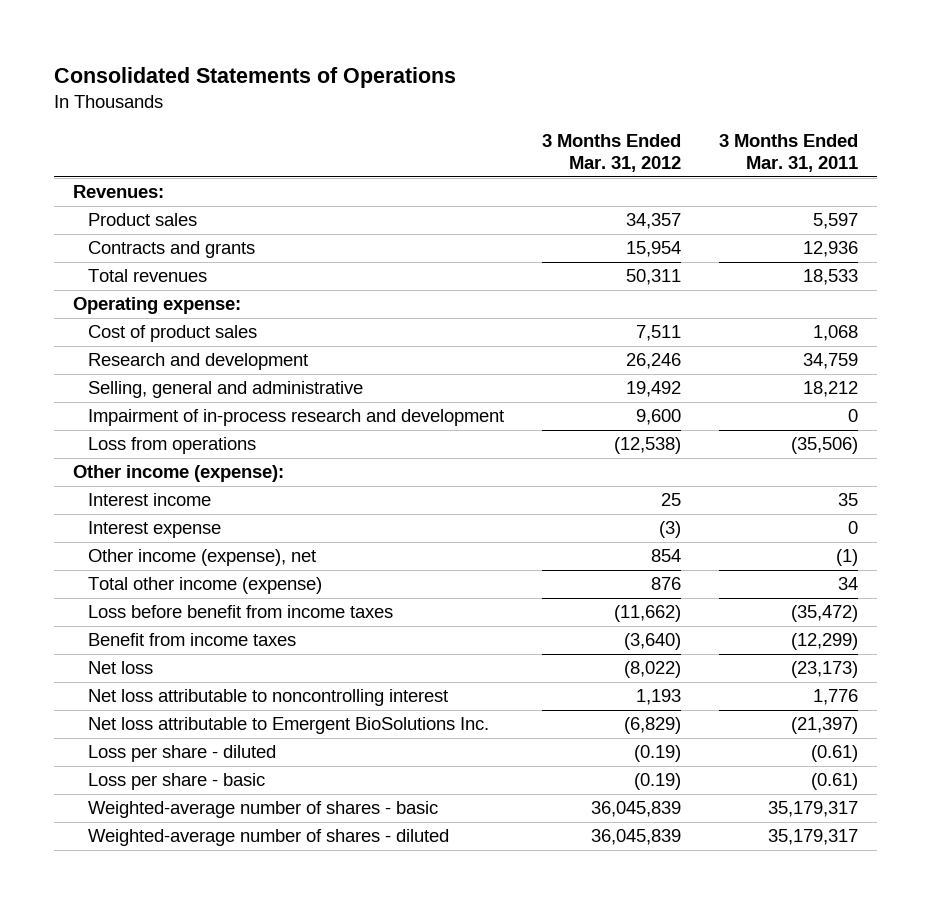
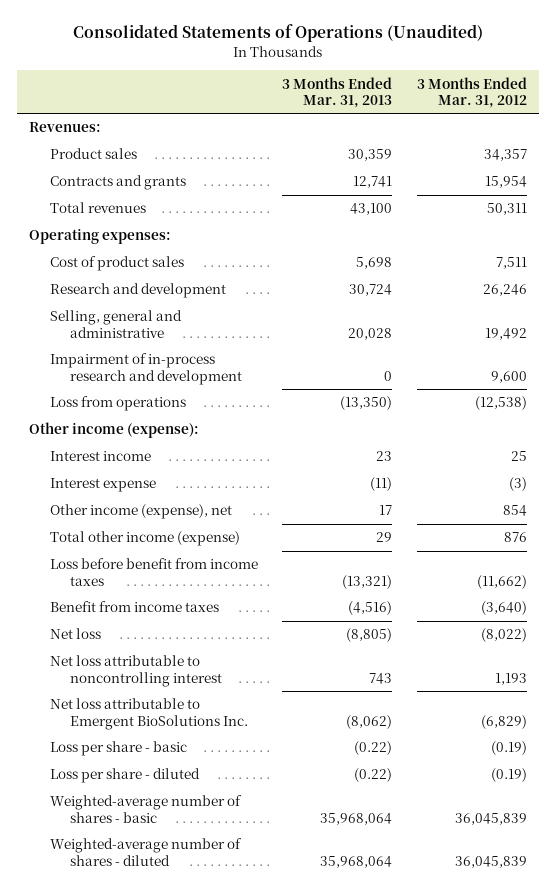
[54,66,457,88] Consolidated Statements of Operations -> [73,24,484,43] Consolidated Statements of Operations (Unaudited)
[719,133,859,173] 3 Months Ended Mar. 31, 2011 -> none
none -> [282,76,393,108] 3 Months Ended Mar. 31, 2013
[73,297,242,315] Operating expense: -> [29,229,172,245] Operating expenses:
[87,745,276,763] Loss per share - diluted -> [49,768,200,784] Loss per share - diluted

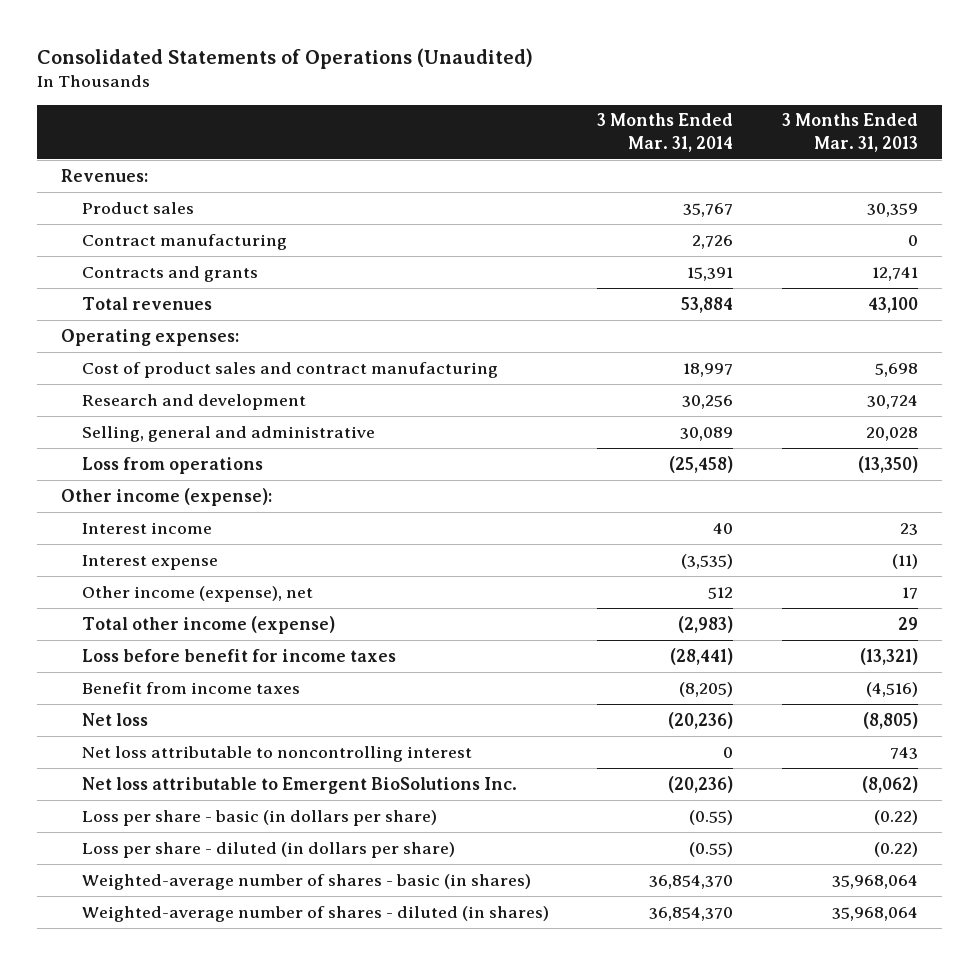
[416,76,527,108] 3 Months Ended Mar. 31, 2012 -> none
none -> [597,113,734,153] 3 Months Ended Mar. 31, 2014
none -> [82,233,288,250] Contract manufacturing
[49,256,184,272] Cost of product sales -> [82,361,499,378] Cost of product sales and contract manufacturing
[49,353,242,385] Impairment of in-process research and development -> none
[49,558,258,586] Loss before benefit from income taxes -> [82,648,397,662] Loss before benefit for income taxes
[49,741,187,757] Loss per share - basic -> [82,809,438,826] Loss per share - basic (in dollars per share)
[49,768,200,784] Loss per share - diluted -> [82,841,456,858] Loss per share - diluted (in dollars per share)
[49,795,242,823] Weighted-average number of shares - basic -> [82,873,532,890] Weighted-average number of shares - basic (in shares)
[49,838,242,866] Weighted-average number of shares - diluted -> [82,905,550,922] Weighted-average number of shares - diluted (in shares)

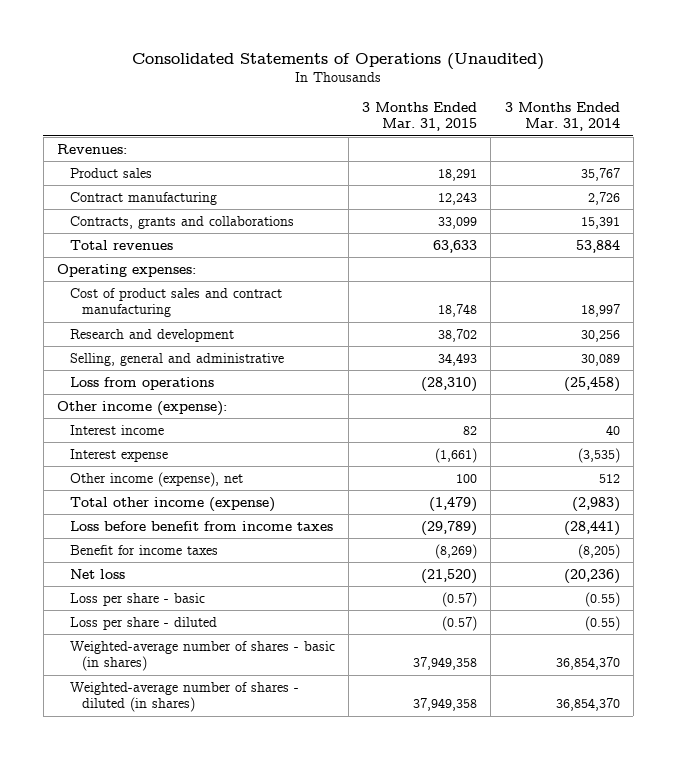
[781,113,918,153] 3 Months Ended Mar. 31, 2013 -> none
none -> [362,101,478,132] 3 Months Ended Mar. 31, 2015
[82,265,259,282] Contracts and grants -> [69,215,294,229] Contracts, grants and collaborations
[82,648,397,662] Loss before benefit for income taxes -> [69,520,333,531] Loss before benefit from income taxes
[82,681,301,694] Benefit from income taxes -> [69,544,218,555] Benefit for income taxes
[82,745,473,762] Net loss attributable to noncontrolling interest -> none
[82,776,518,794] Net loss attributable to Emergent BioSolutions Inc. -> none
[82,809,438,826] Loss per share - basic (in dollars per share) -> [69,592,205,606] Loss per share - basic
[82,841,456,858] Loss per share - diluted (in dollars per share) -> [69,616,217,630] Loss per share - diluted

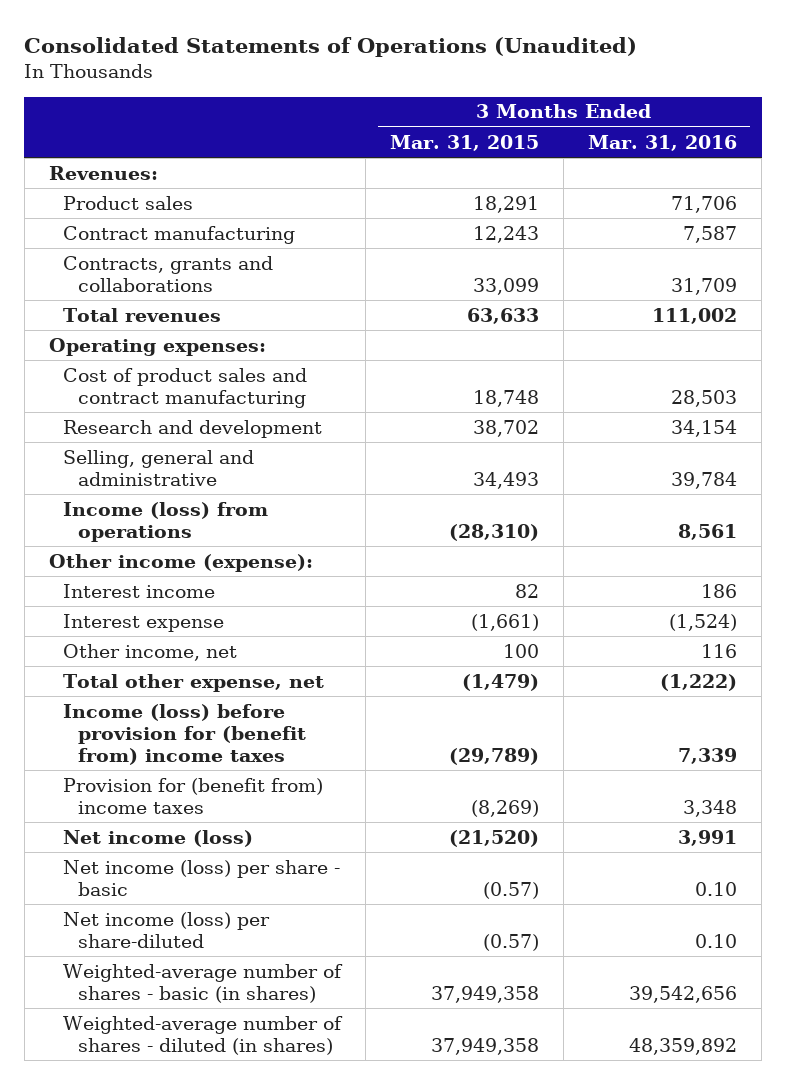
[504,101,620,132] 3 Months Ended Mar. 31, 2014 -> none
none -> [588,134,738,151] Mar. 31, 2016
[69,376,214,390] Loss from operations -> [63,501,269,542] Income (loss) from operations
[69,471,243,487] Other income (expense), net -> [63,643,238,661] Other income, net
[69,496,275,512] Total other income (expense) -> [63,673,325,692] Total other expense, net
[69,520,333,531] Loss before benefit from income taxes -> [63,703,306,765] Income (loss) before provision for (benefit from) income taxes
[69,544,218,555] Benefit for income taxes -> [63,777,324,814] Provision for (benefit from) income taxes
[69,568,125,579] Net loss -> [63,829,254,847] Net income (loss)
[69,592,205,606] Loss per share - basic -> [63,859,341,896] Net income (loss) per share - basic
[69,616,217,630] Loss per share - diluted -> [63,911,271,948] Net income (loss) per share-diluted

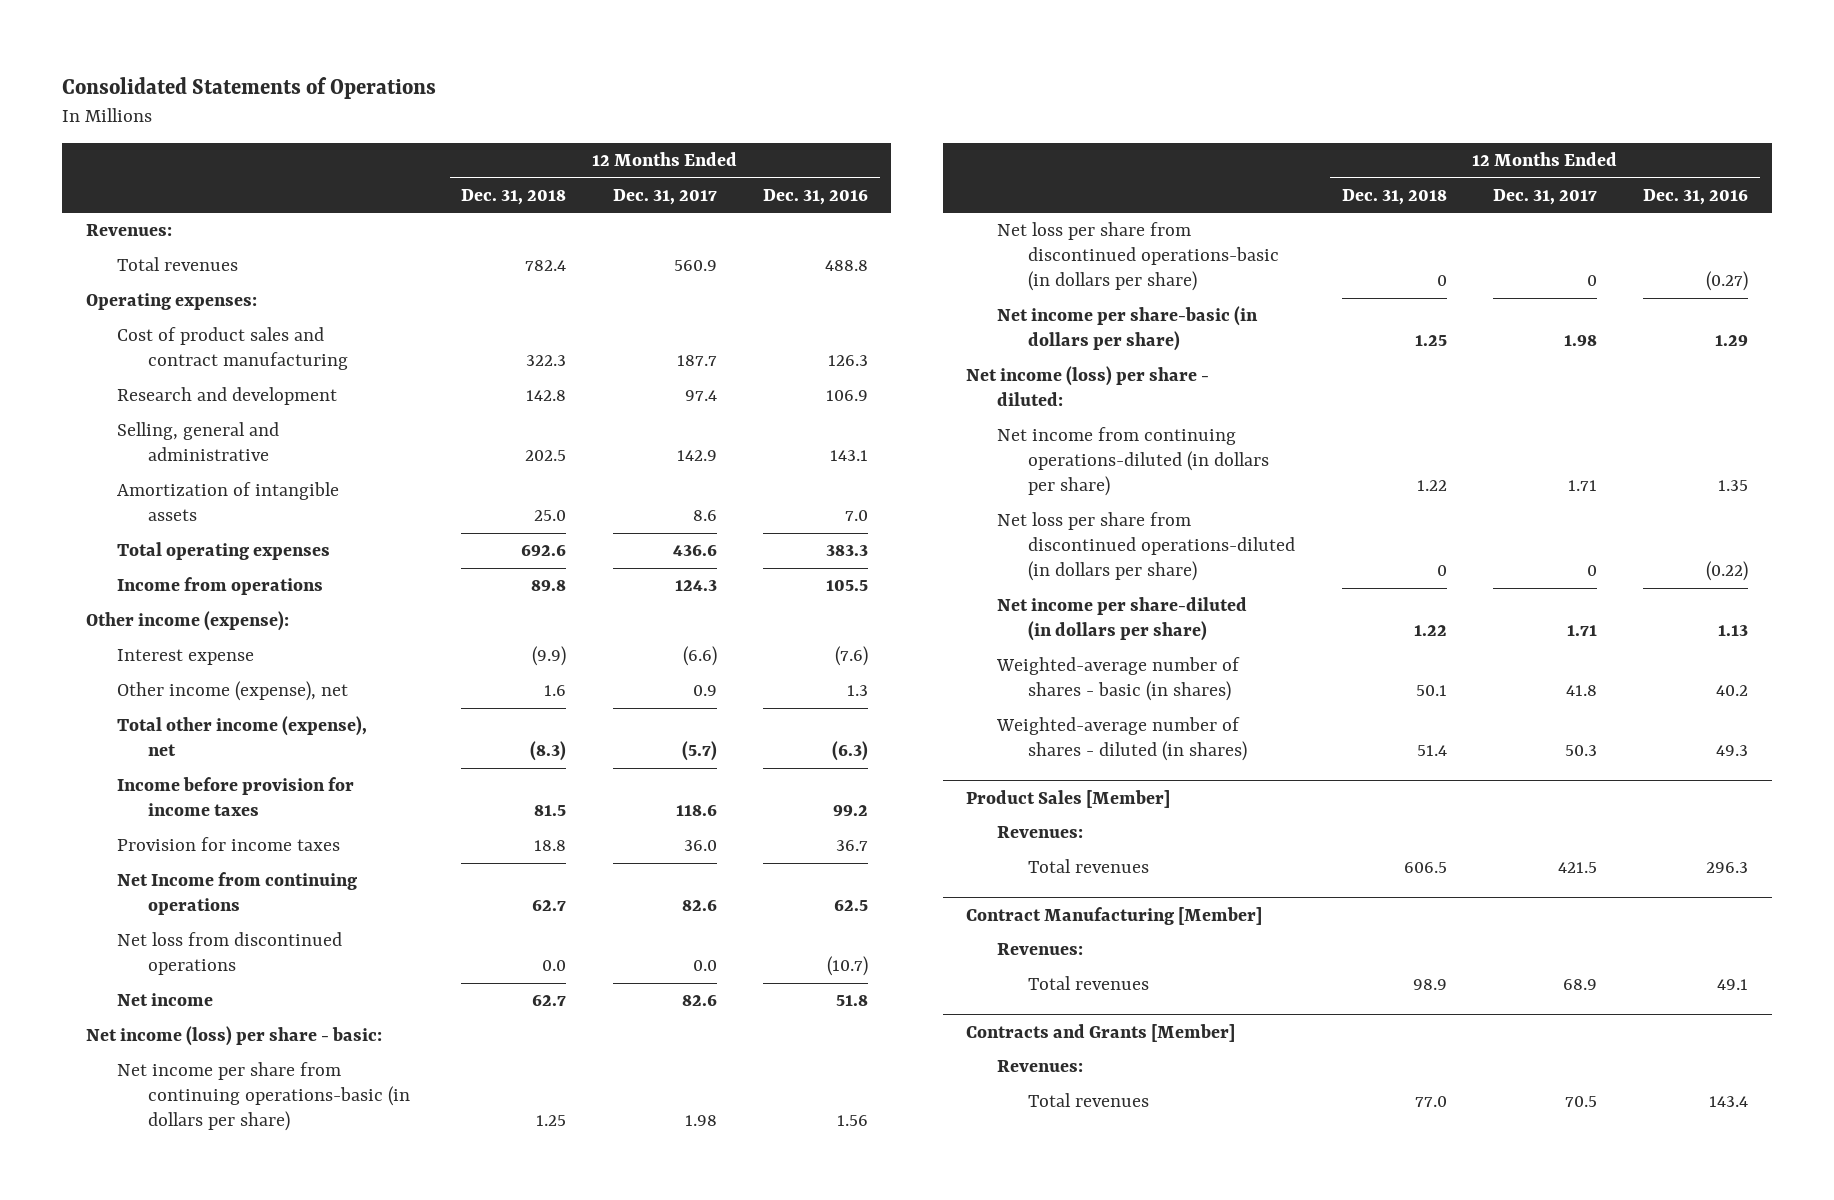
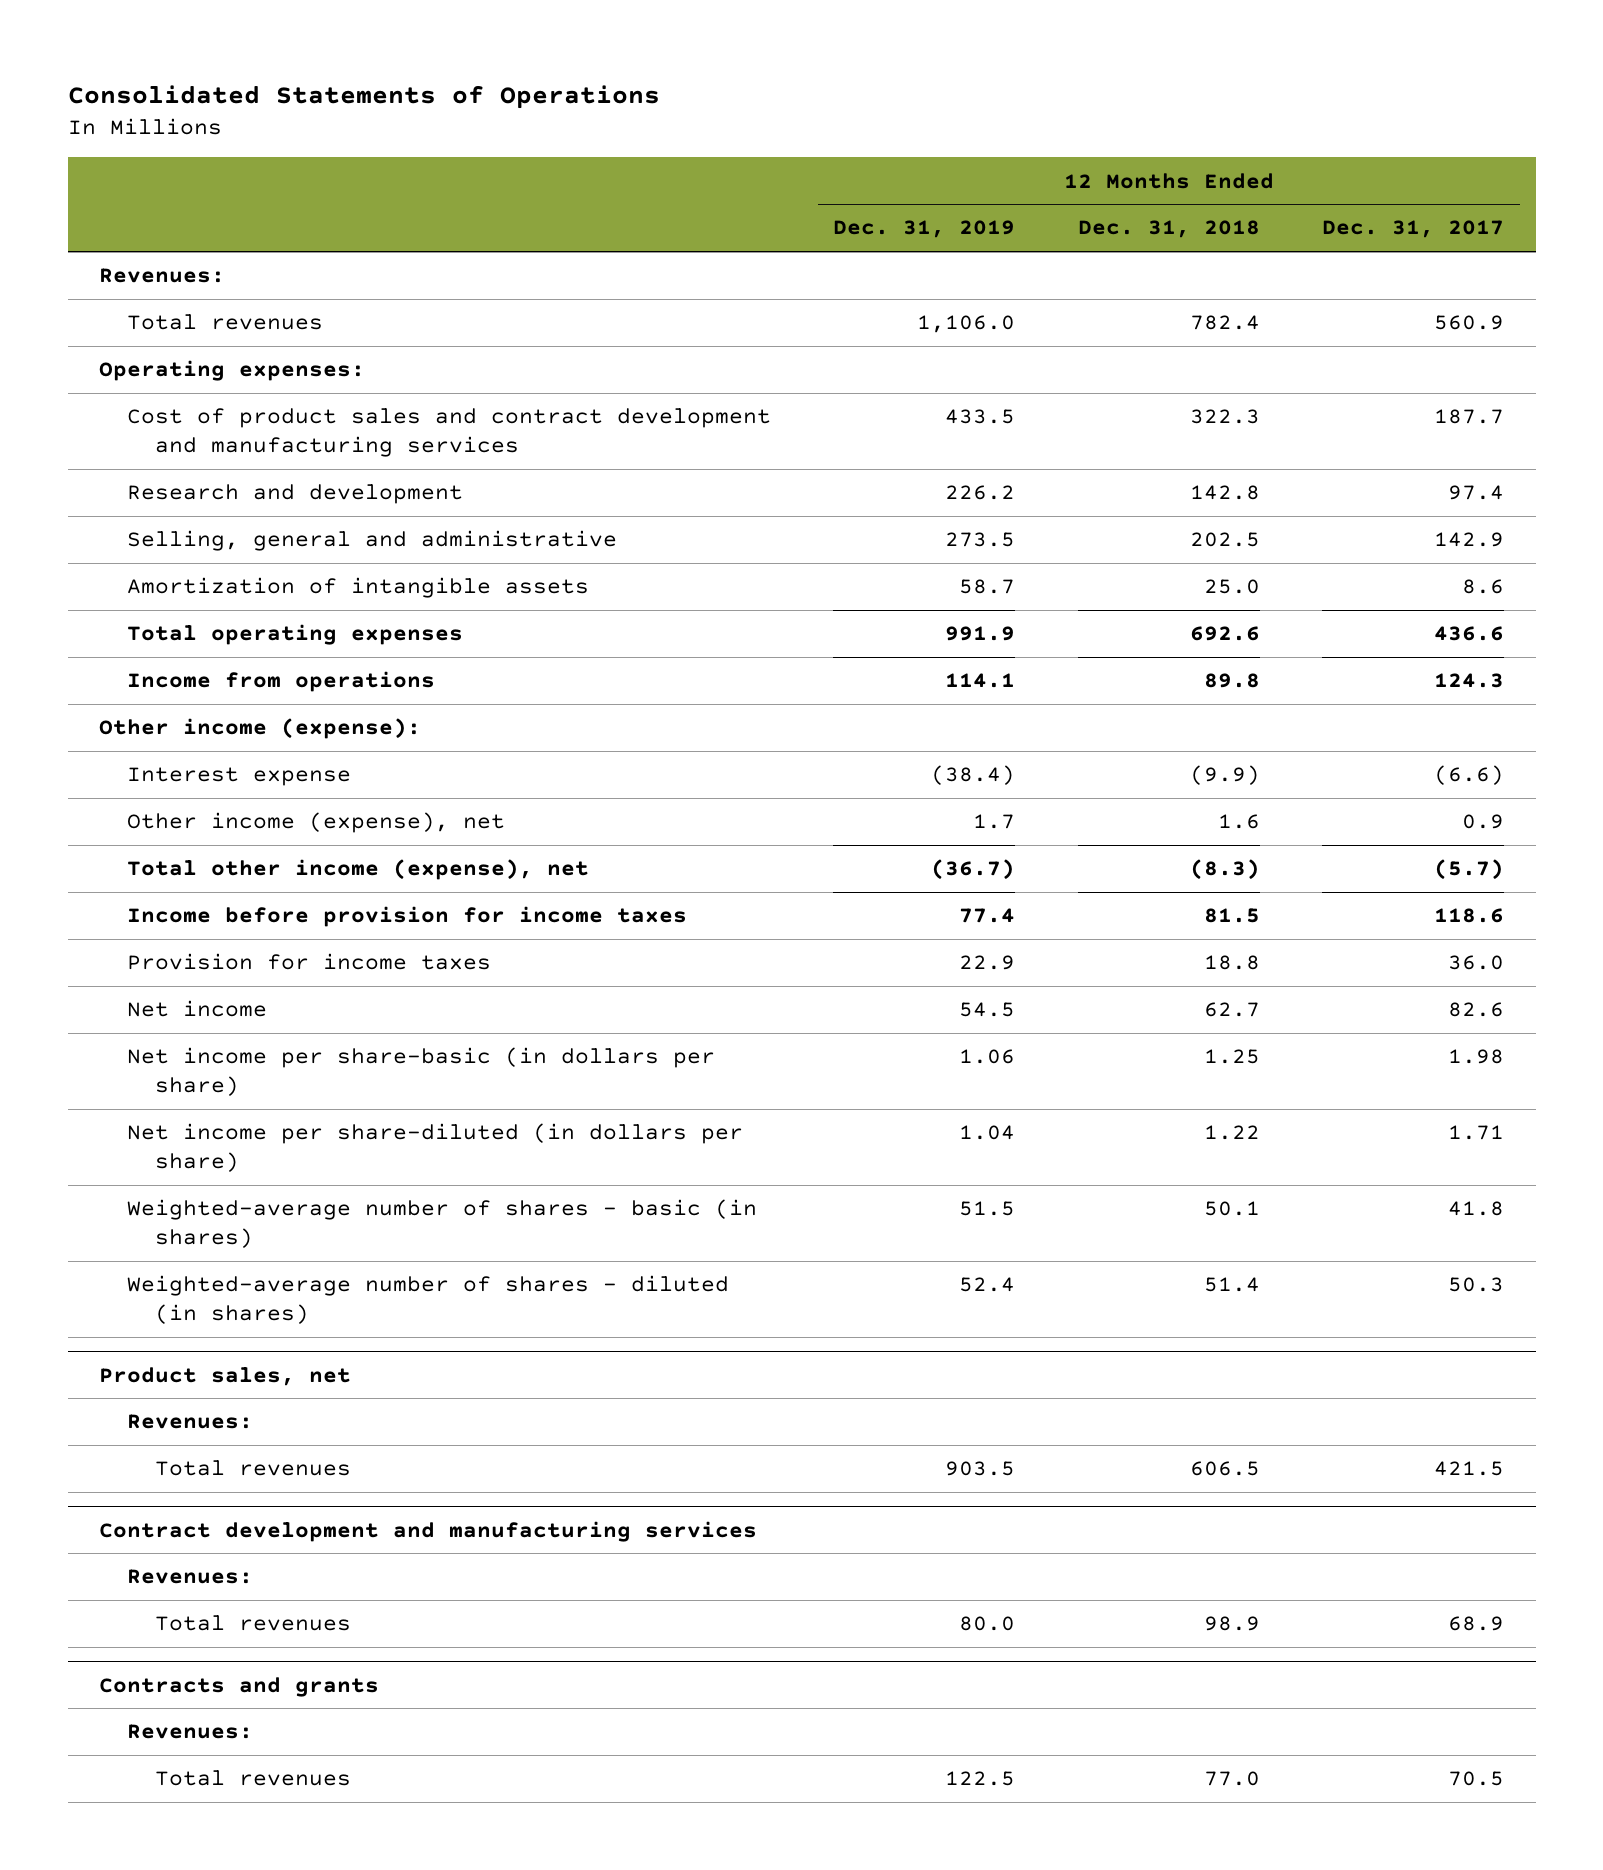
[763,188,869,205] Dec. 31, 2016 -> none
none -> [833,220,1016,239] Dec. 31, 2019
[116,327,348,371] Cost of product sales and contract manufacturing -> [127,408,772,457] Cost of product sales and contract development and manufacturing services
[116,872,357,916] Net Income from continuing operations -> none
[116,932,342,976] Net loss from discontinued operations -> none
[85,1026,382,1047] Net income (loss) per share - basic: -> none
[116,1062,410,1132] Net income per share from continuing operations-basic (in dollars per share) -> none
[997,222,1280,292] Net loss per share from discontinued operations-basic (in dollars per share) -> none
[966,366,1210,407] Net income (loss) per share - diluted: -> none
[997,427,1270,497] Net income from continuing operations-diluted (in dollars per share) -> none
[997,512,1296,582] Net loss per share from discontinued operations-diluted (in dollars per share) -> none
[966,789,1171,808] Product Sales [Member] -> [98,1366,351,1386] Product sales, net
[966,906,1263,925] Contract Manufacturing [Member] -> none
none -> [98,1520,757,1542] Contract development and manufacturing services
[966,1023,1236,1042] Contracts and Grants [Member] -> [98,1676,379,1697] Contracts and grants

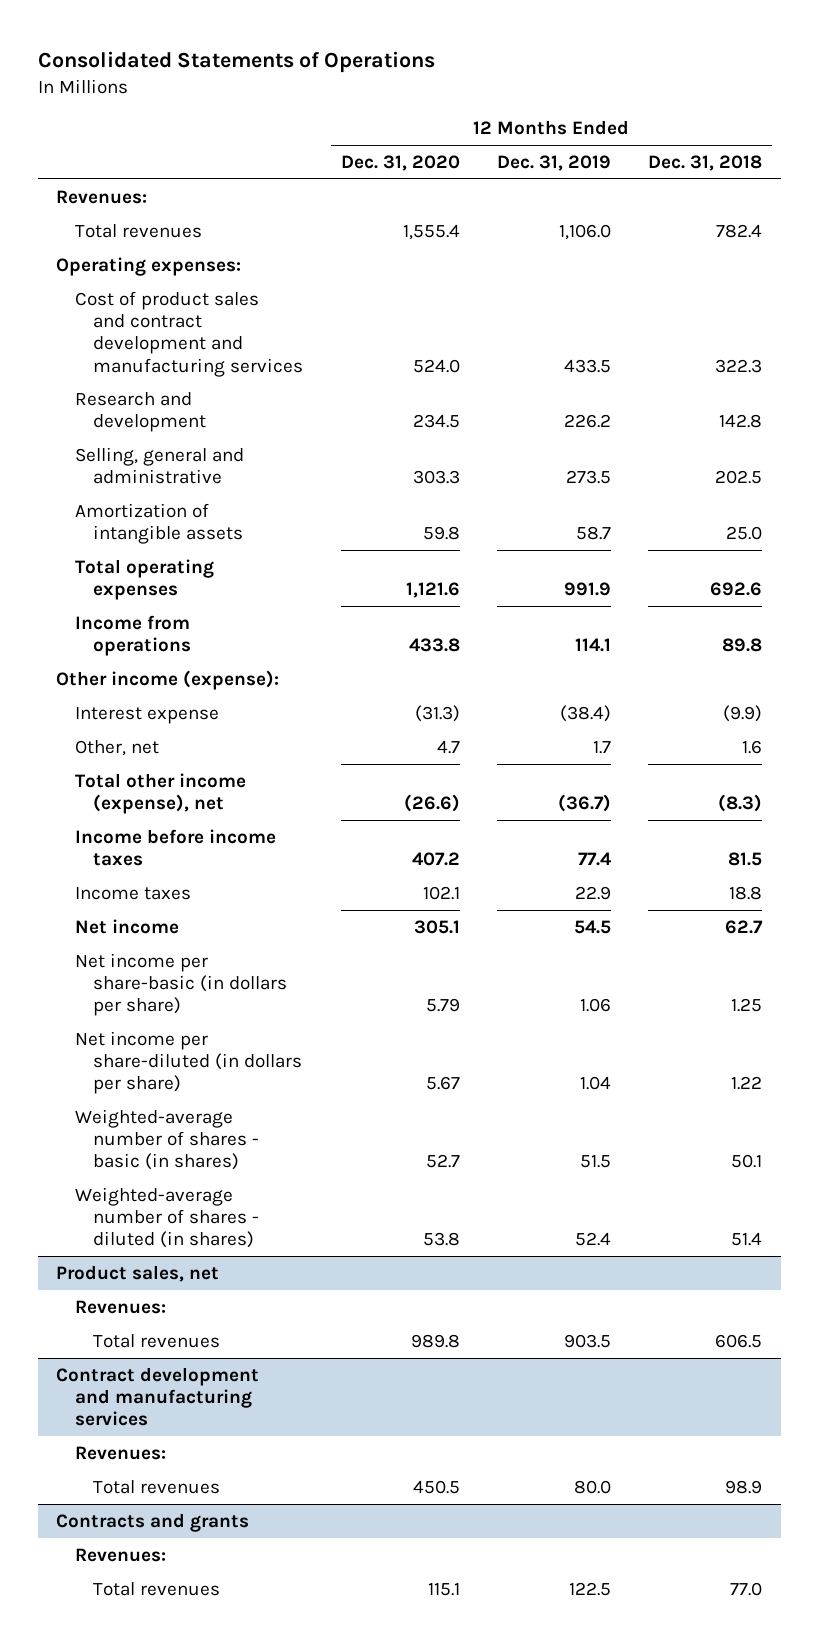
[1322,220,1505,239] Dec. 31, 2017 -> none
none -> [340,154,460,171] Dec. 31, 2020
[127,812,506,834] Other income (expense), net -> [74,739,159,756] Other, net
[127,906,688,928] Income before provision for income taxes -> [74,828,276,867] Income before income taxes
[127,953,492,971] Provision for income taxes -> [74,886,191,900] Income taxes

